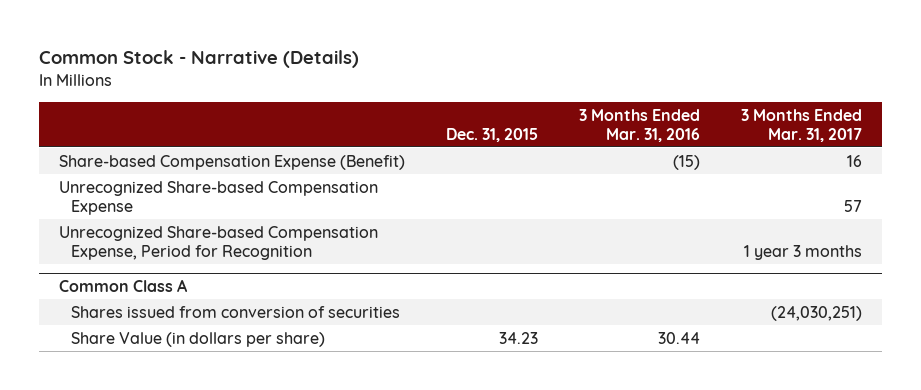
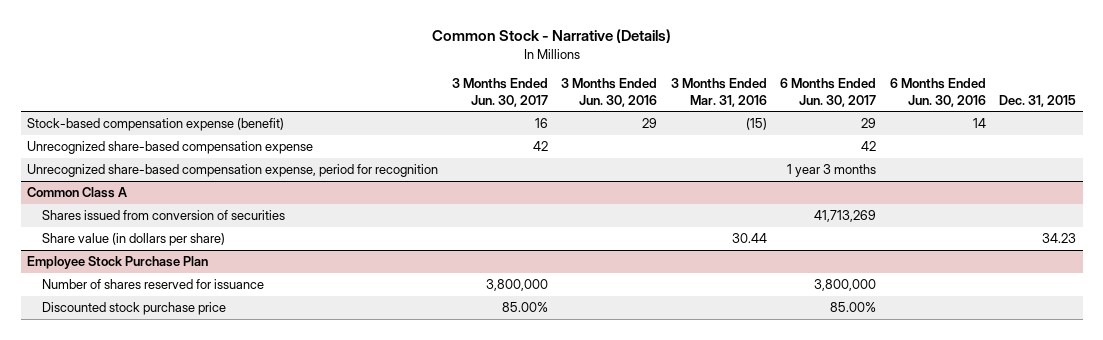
[740,108,862,142] 3 Months Ended Mar. 31, 2017 -> none
none -> [451,78,548,107] 3 Months Ended Jun. 30, 2017
none -> [561,78,658,107] 3 Months Ended Jun. 30, 2016
none -> [780,78,877,107] 6 Months Ended Jun. 30, 2017
none -> [889,78,986,107] 6 Months Ended Jun. 30, 2016
[59,154,406,170] Share-based Compensation Expense (Benefit) -> [27,118,285,132] Stock-based compensation expense (benefit)
[59,180,379,215] Unrecognized Share-based Compensation Expense -> [27,141,314,155] Unrecognized share-based compensation expense
[59,225,379,260] Unrecognized Share-based Compensation Expense, Period for Recognition -> [27,164,439,178] Unrecognized share-based compensation expense, period for recognition
[70,331,325,347] Share Value (in dollars per share) -> [42,233,226,247] Share value (in dollars per share)
none -> [27,256,209,270] Employee Stock Purchase Plan
none -> [42,279,265,290] Number of shares reserved for issuance
none -> [42,302,227,316] Discounted stock purchase price

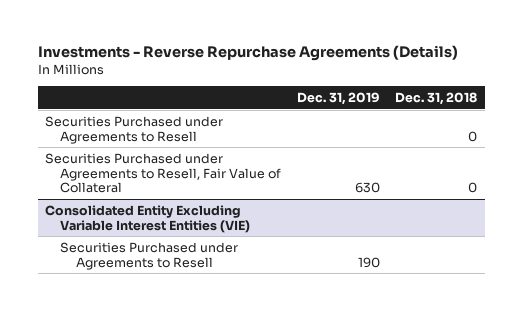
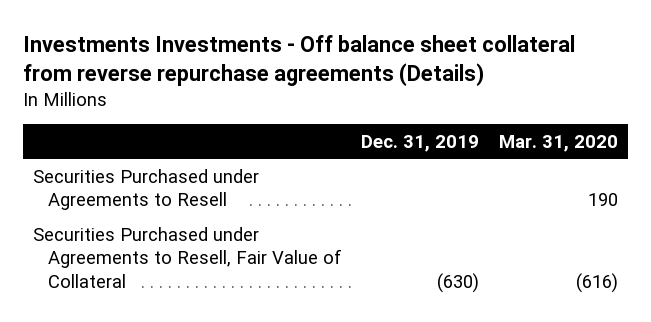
[37,44,458,61] Investments - Reverse Repurchase Agreements (Details) -> [23,35,576,86] Investments Investments - Off balance sheet collateral from reverse repurchase agreements (Details)
[394,91,477,105] Dec. 31, 2018 -> none
none -> [499,134,619,152] Mar. 31, 2020
[45,205,251,233] Consolidated Entity Excluding Variable Interest Entities (VIE) -> none
[60,242,239,270] Securities Purchased under Agreements to Resell -> none
[354,182,380,194] 630 -> [437,273,480,294] (630)

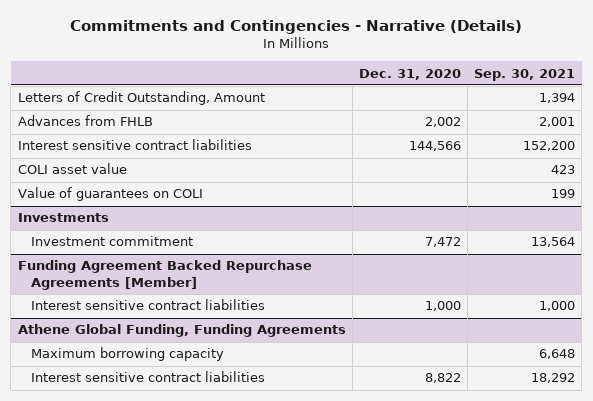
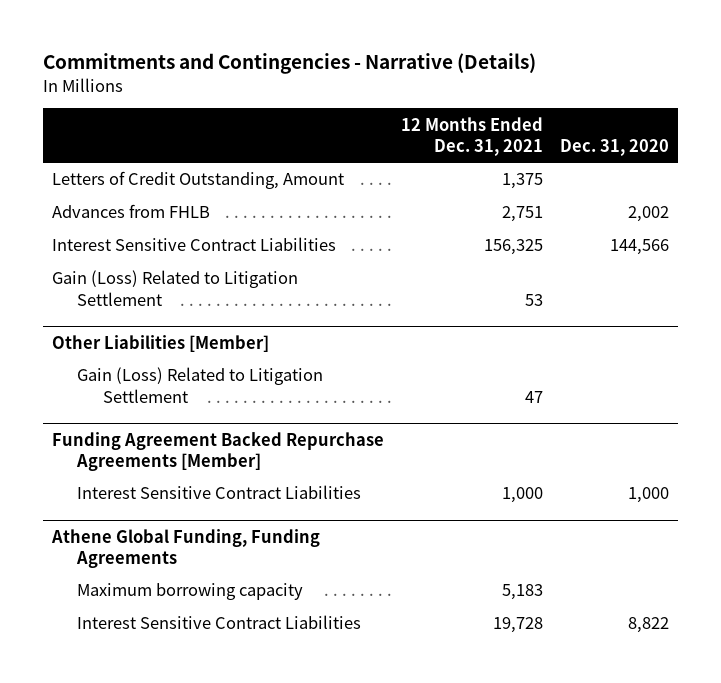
[474,68,576,81] Sep. 30, 2021 -> none
none -> [401,116,544,157] 12 Months Ended Dec. 31, 2021
[17,163,127,175] COLI asset value -> none
[17,187,203,202] Value of guarantees on COLI -> none
[17,213,109,223] Investments -> none
[31,236,194,247] Investment commitment -> none
[17,139,252,151] Interest sensitive contract liabilities -> [51,237,336,252] Interest Sensitive Contract Liabilities
none -> [51,270,298,306] Gain (Loss) Related to Litigation Settlement
none -> [51,335,269,353] Other Liabilities [Member]
none -> [77,367,324,403] Gain (Loss) Related to Litigation Settlement
[31,299,266,311] Interest sensitive contract liabilities -> [77,485,362,500] Interest Sensitive Contract Liabilities
[31,371,266,383] Interest sensitive contract liabilities -> [77,615,362,630] Interest Sensitive Contract Liabilities

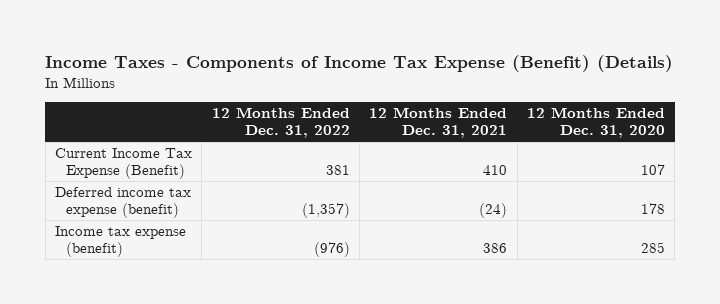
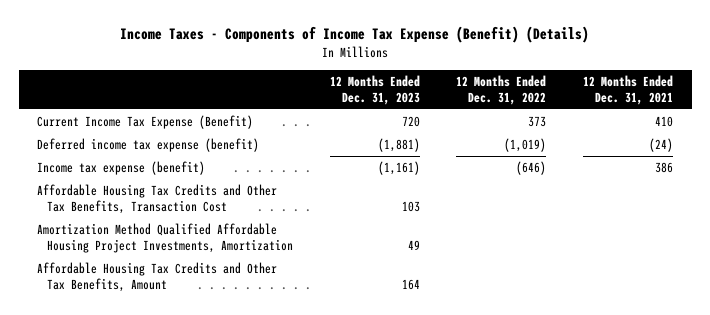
[526,107,665,139] 12 Months Ended Dec. 31, 2020 -> none
none -> [329,75,420,105] 12 Months Ended Dec. 31, 2023
[325,165,350,176] 381 -> [528,116,547,128] 373
[301,203,350,219] (1,357) -> [504,138,547,153] (1,019)
[313,242,350,258] (976) -> [516,161,547,176] (646)
none -> [37,184,278,214] Affordable Housing Tax Credits and Other Tax Benefits, Transaction Cost
none -> [37,223,293,253] Amortization Method Qualified Affordable Housing Project Investments, Amortization
none -> [37,262,278,292] Affordable Housing Tax Credits and Other Tax Benefits, Amount

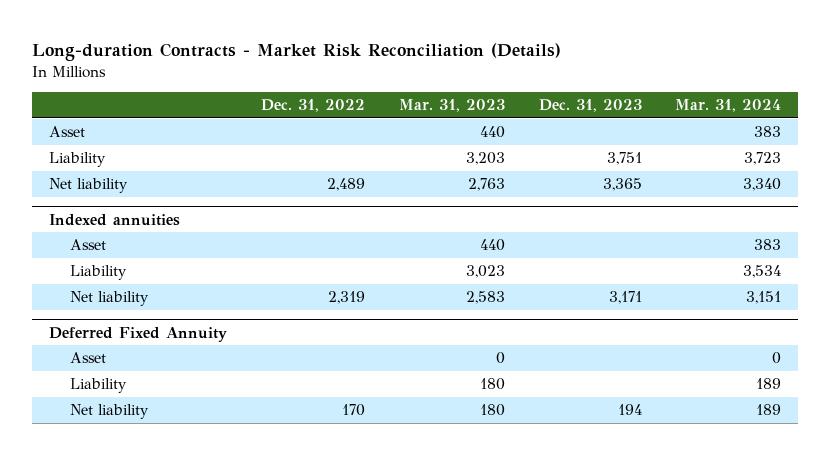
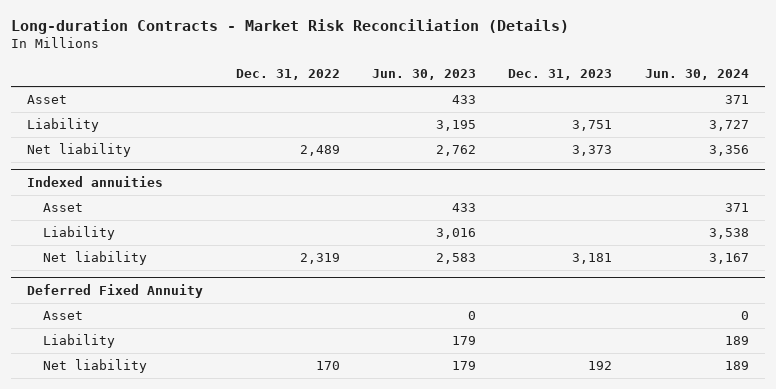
[398,99,505,113] Mar. 31, 2023 -> none
[675,99,782,113] Mar. 31, 2024 -> none
none -> [371,69,476,81] Jun. 30, 2023
none -> [644,69,749,81] Jun. 30, 2024
[602,178,642,192] 3,365 -> [572,145,613,157] 3,373
[608,291,642,305] 3,171 -> [572,253,613,265] 3,181
[617,404,642,416] 194 -> [588,361,613,371] 192

